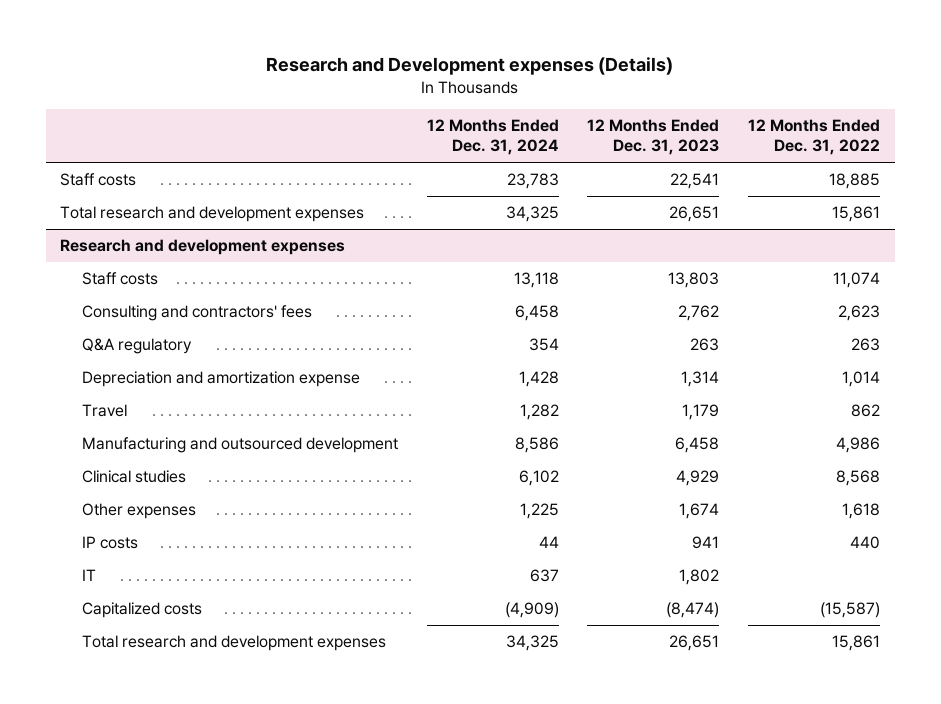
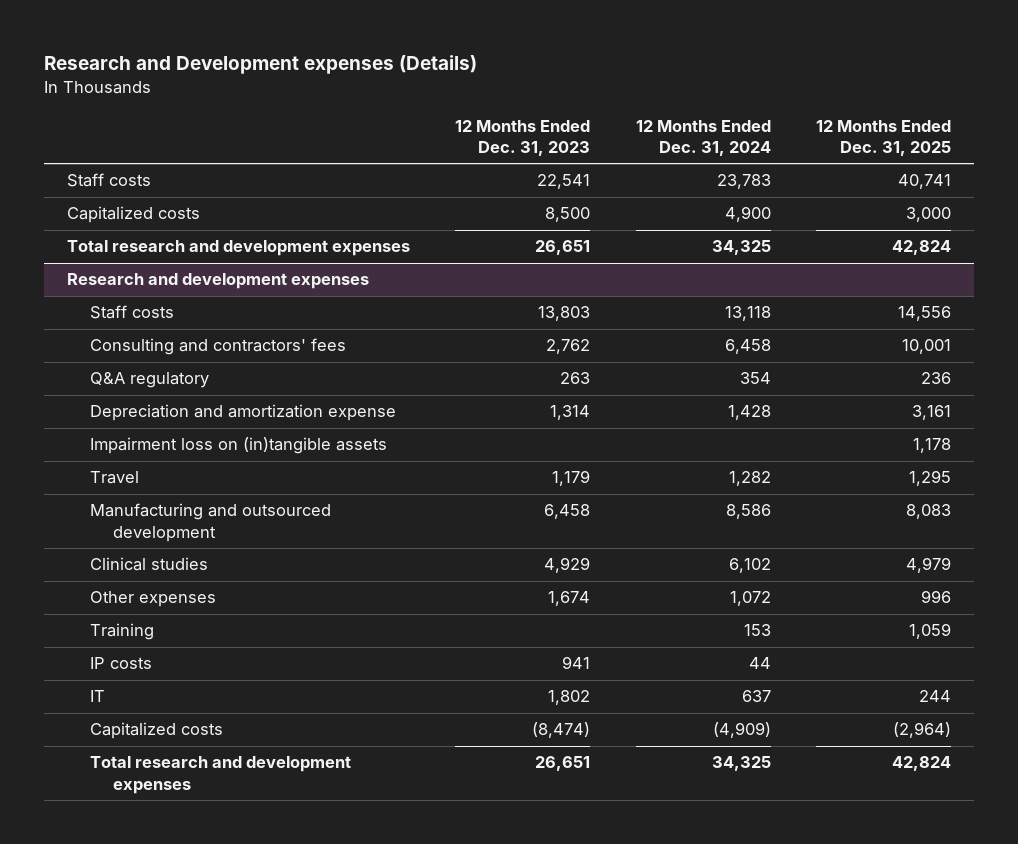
[748,118,881,156] 12 Months Ended Dec. 31, 2022 -> none
none -> [816,119,952,157] 12 Months Ended Dec. 31, 2025
none -> [66,206,200,224] Capitalized costs
none -> [89,437,387,455] Impairment loss on (in)tangible assets
[519,503,559,520] 1,225 -> [729,591,771,607] 1,072
none -> [89,623,154,641] Training

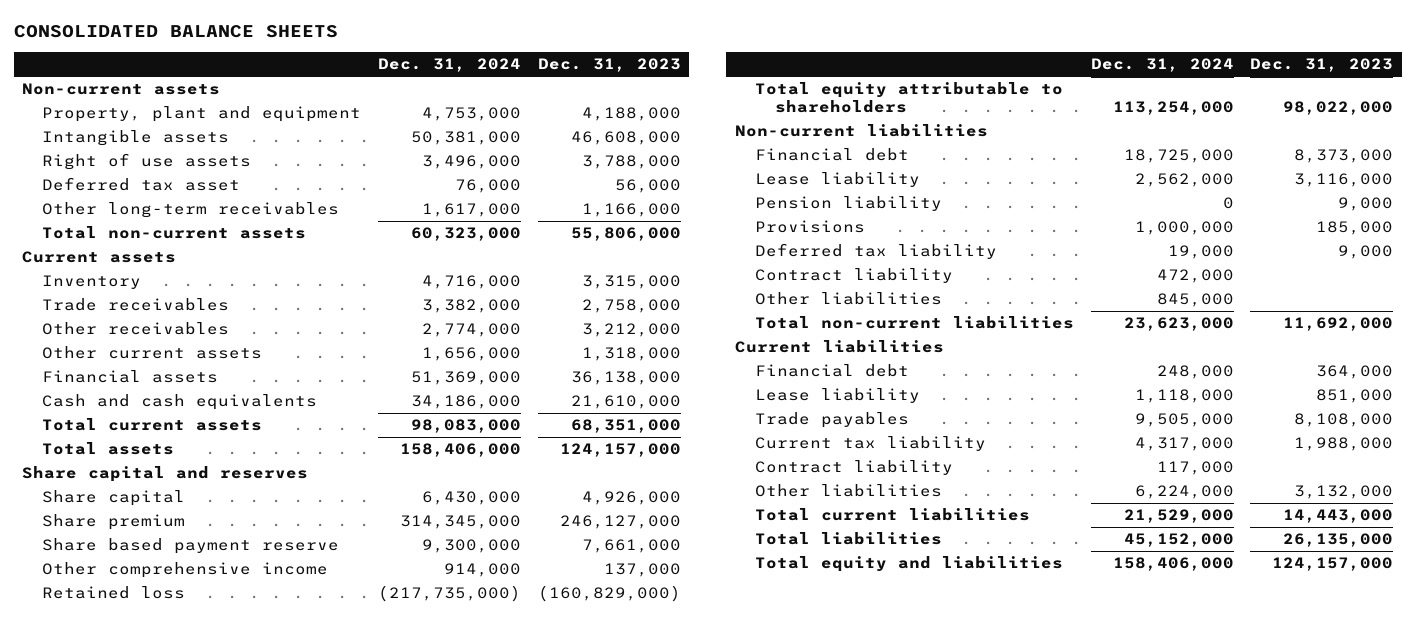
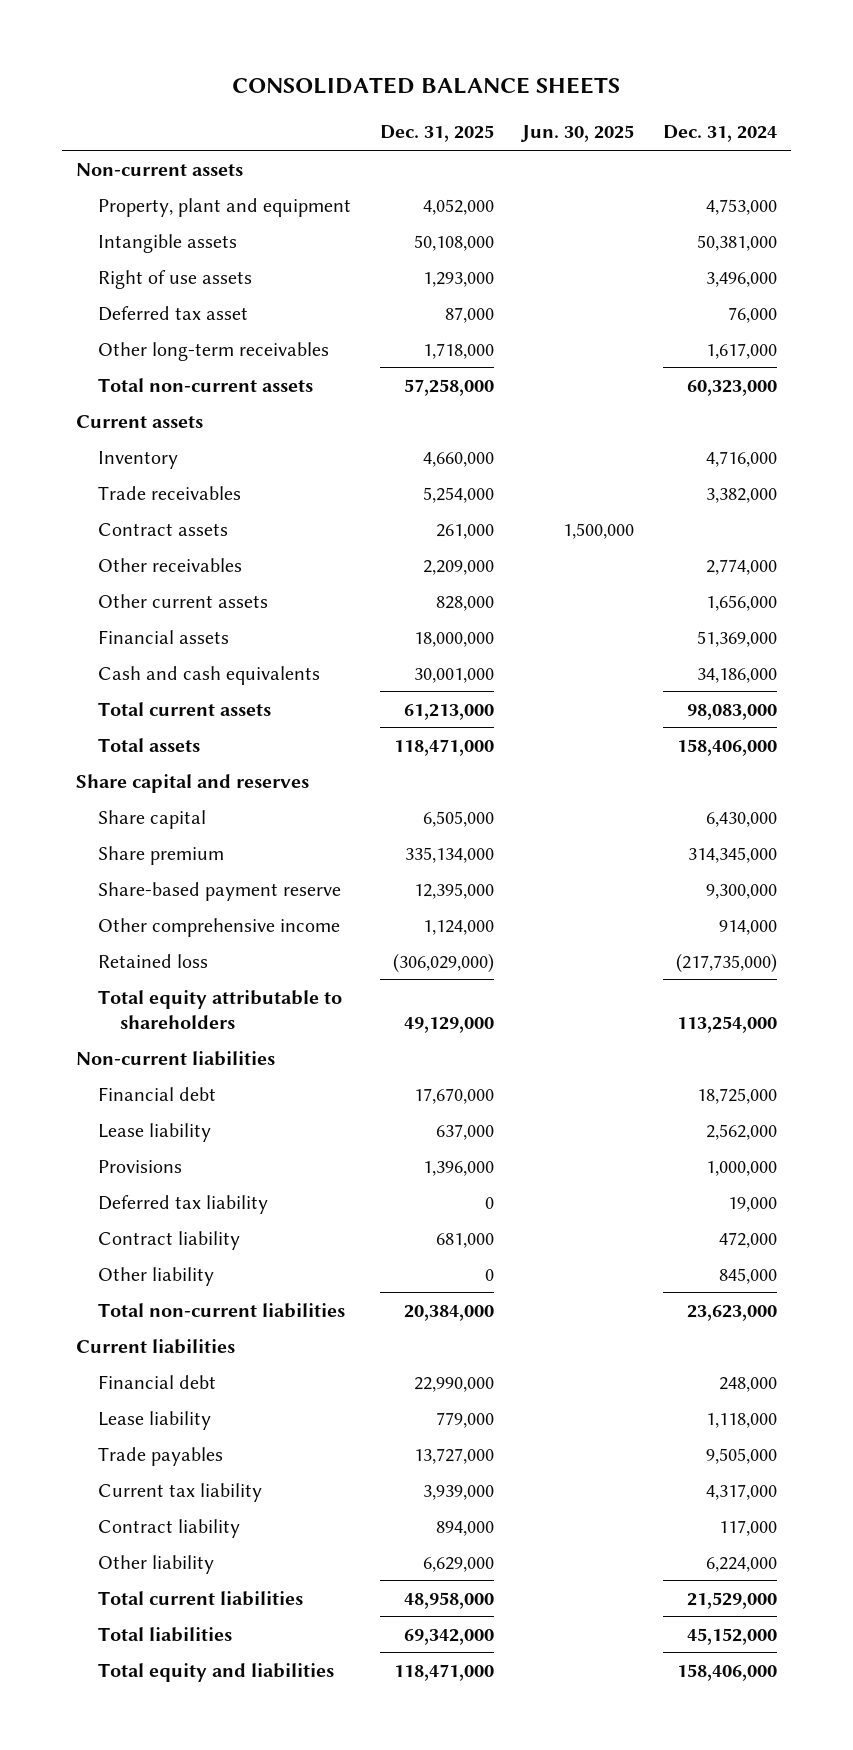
[537,58,681,73] Dec. 31, 2023 -> none
none -> [379,125,494,143] Dec. 31, 2025
none -> [520,125,635,143] Jun. 30, 2025
none -> [98,522,229,536] Contract assets
[42,538,340,555] Share based payment reserve -> [98,881,342,901] Share-based payment reserve
[755,196,943,212] Pension liability -> none
[755,292,943,306] Other liabilities -> [98,1266,215,1286] Other liability
[755,484,943,498] Other liabilities -> [98,1554,215,1574] Other liability

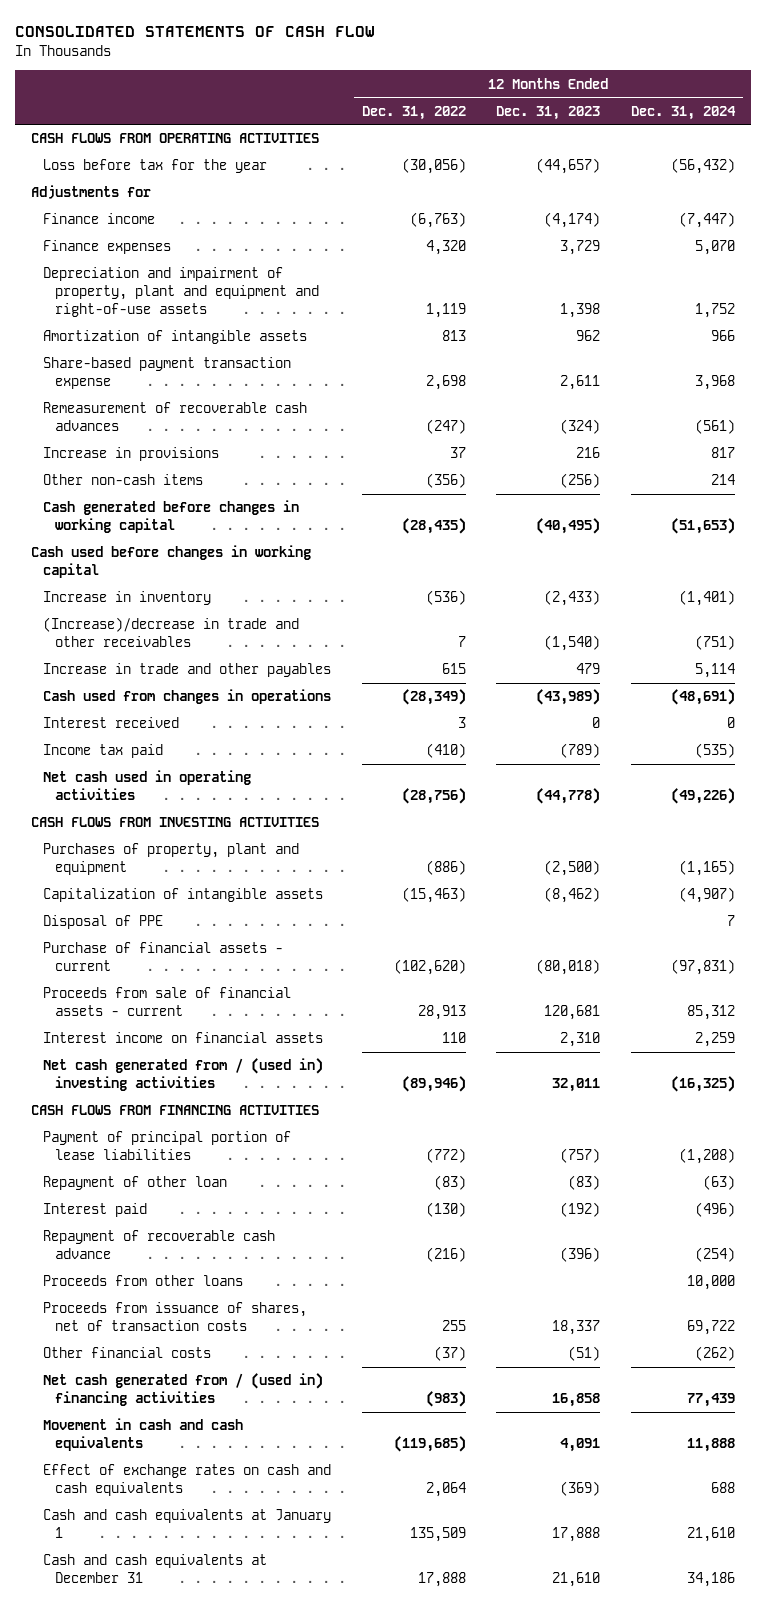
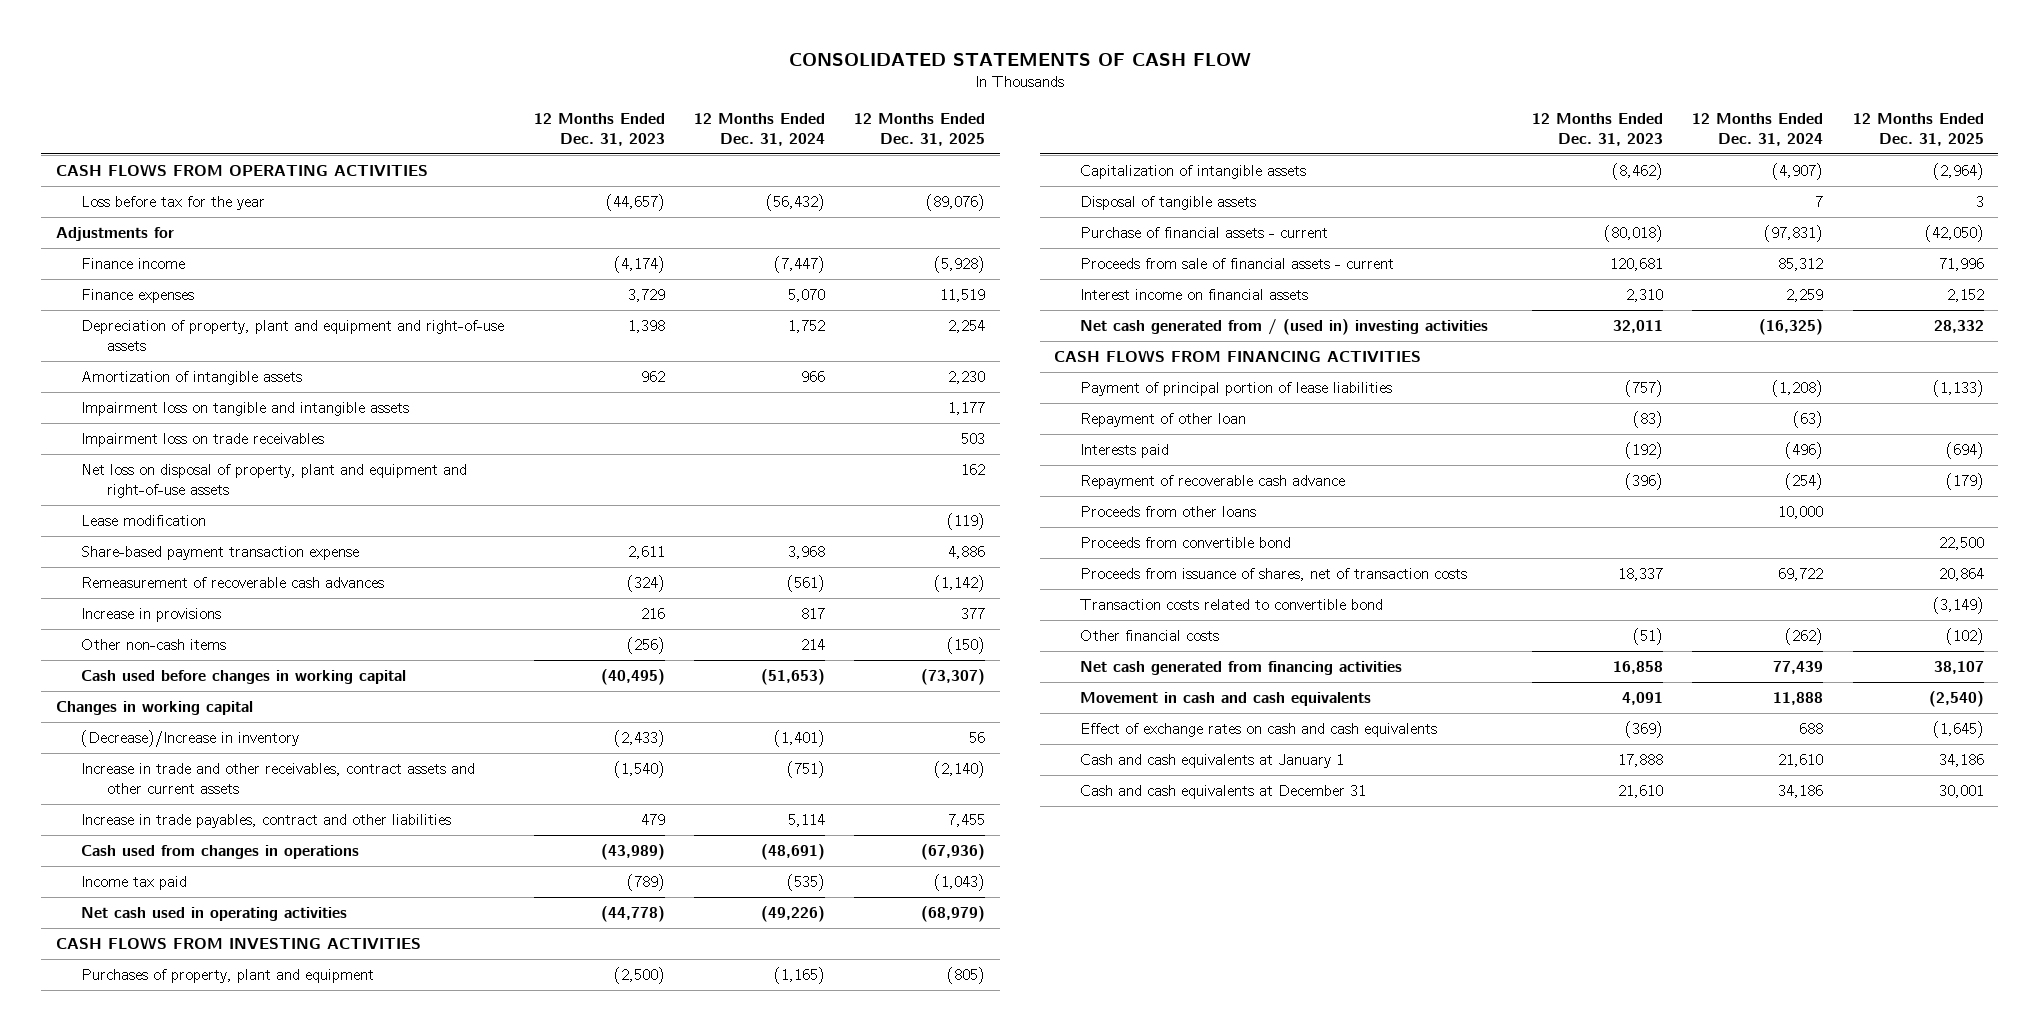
[361,105,466,120] Dec. 31, 2022 -> none
none -> [854,112,986,146] 12 Months Ended Dec. 31, 2025
[42,267,319,318] Depreciation and impairment of property, plant and equipment and right-of-use assets -> [81,319,505,351] Depreciation of property, plant and equipment and right-of-use assets
none -> [81,401,410,416] Impairment loss on tangible and intangible assets
none -> [81,432,325,447] Impairment loss on trade receivables
none -> [81,463,468,498] Net loss on disposal of property, plant and equipment and right-of-use assets
none -> [81,514,207,526] Lease modification
[42,500,299,534] Cash generated before changes in working capital -> [81,669,407,684] Cash used before changes in working capital
[30,545,311,579] Cash used before changes in working capital -> [55,700,253,715] Changes in working capital
[42,591,211,606] Increase in inventory -> [81,729,300,747] (Decrease)/Increase in inventory
[42,617,299,648] (Increase)/decrease in trade and other receivables -> [81,762,476,794] Increase in trade and other receivables, contract assets and other current assets
[42,663,331,678] Increase in trade and other payables -> [81,813,452,828] Increase in trade payables, contract and other liabilities
[42,717,179,729] Interest received -> none
[42,915,163,930] Disposal of PPE -> [1079,195,1256,210] Disposal of tangible assets
[42,1203,147,1218] Interest paid -> [1079,443,1169,458] Interests paid
none -> [1079,536,1291,548] Proceeds from convertible bond
none -> [1079,598,1383,610] Transaction costs related to convertible bond
[42,1373,323,1407] Net cash generated from / (used in) financing activities -> [1079,660,1402,675] Net cash generated from financing activities

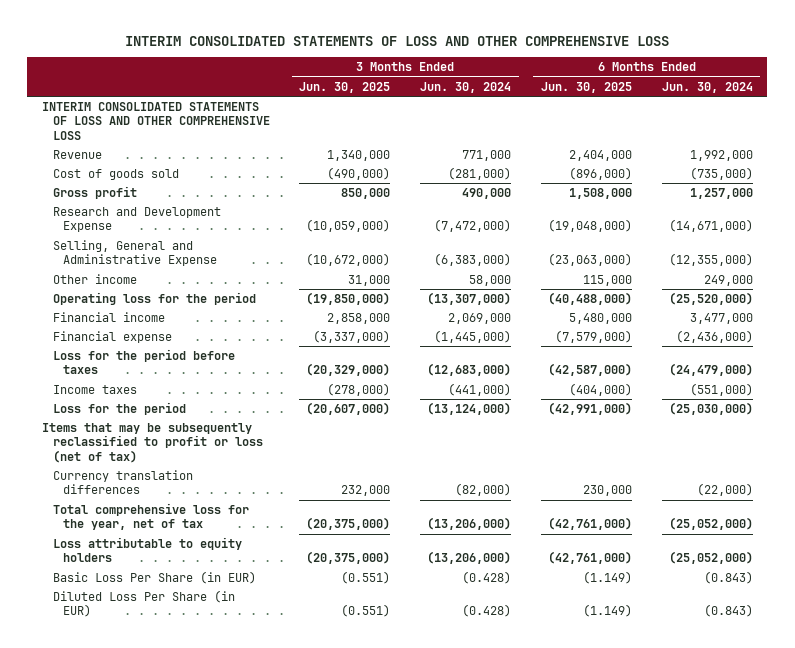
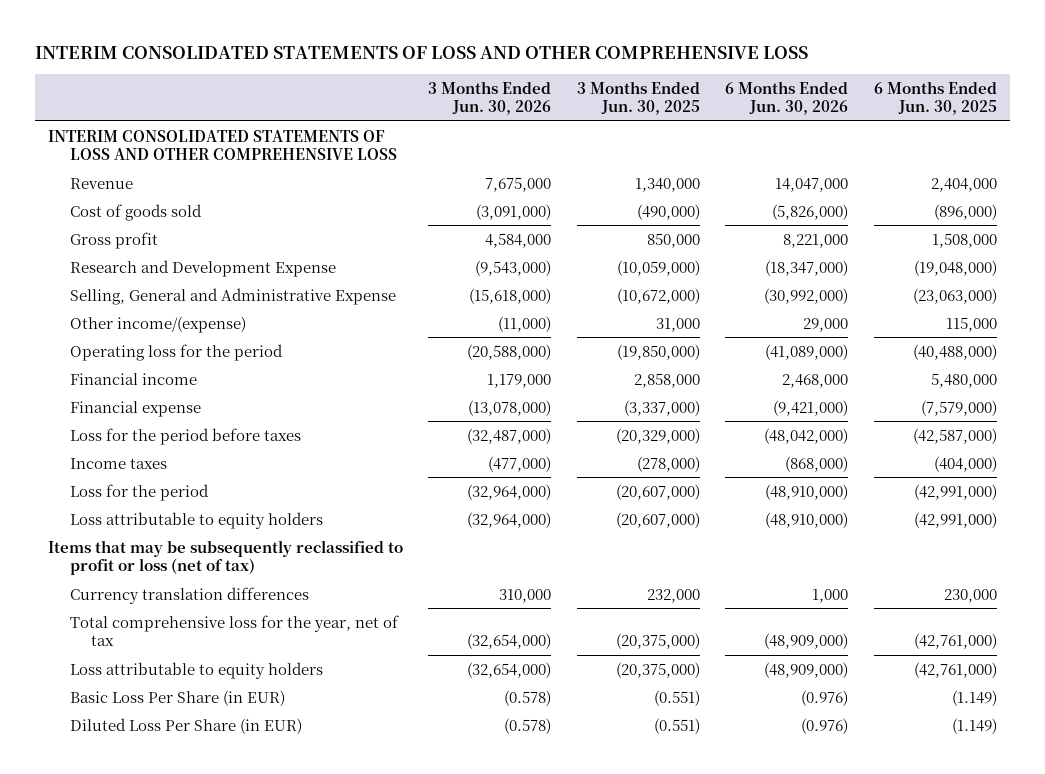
[420,81,512,93] Jun. 30, 2024 -> none
[661,81,753,93] Jun. 30, 2024 -> none
none -> [428,80,552,115] 3 Months Ended Jun. 30, 2026
none -> [725,80,849,115] 6 Months Ended Jun. 30, 2026
[52,273,137,284] Other income -> [69,315,246,333] Other income/(expense)
none -> [69,511,323,529] Loss attributable to equity holders

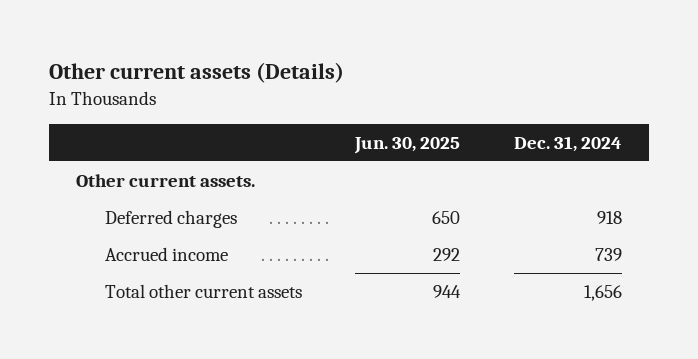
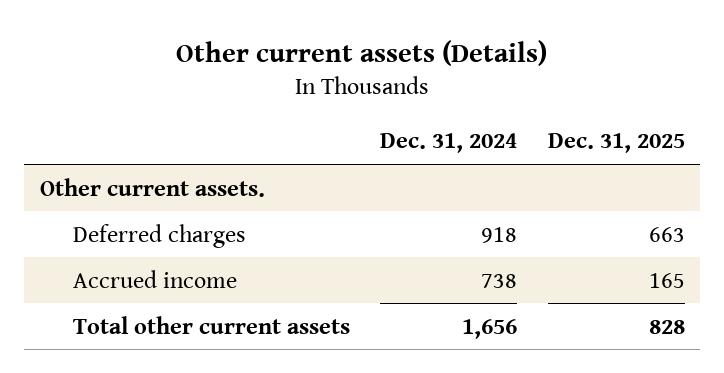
[354,136,461,154] Jun. 30, 2025 -> none
none -> [547,133,685,154] Dec. 31, 2025
[595,247,623,261] 739 -> [481,273,518,288] 738

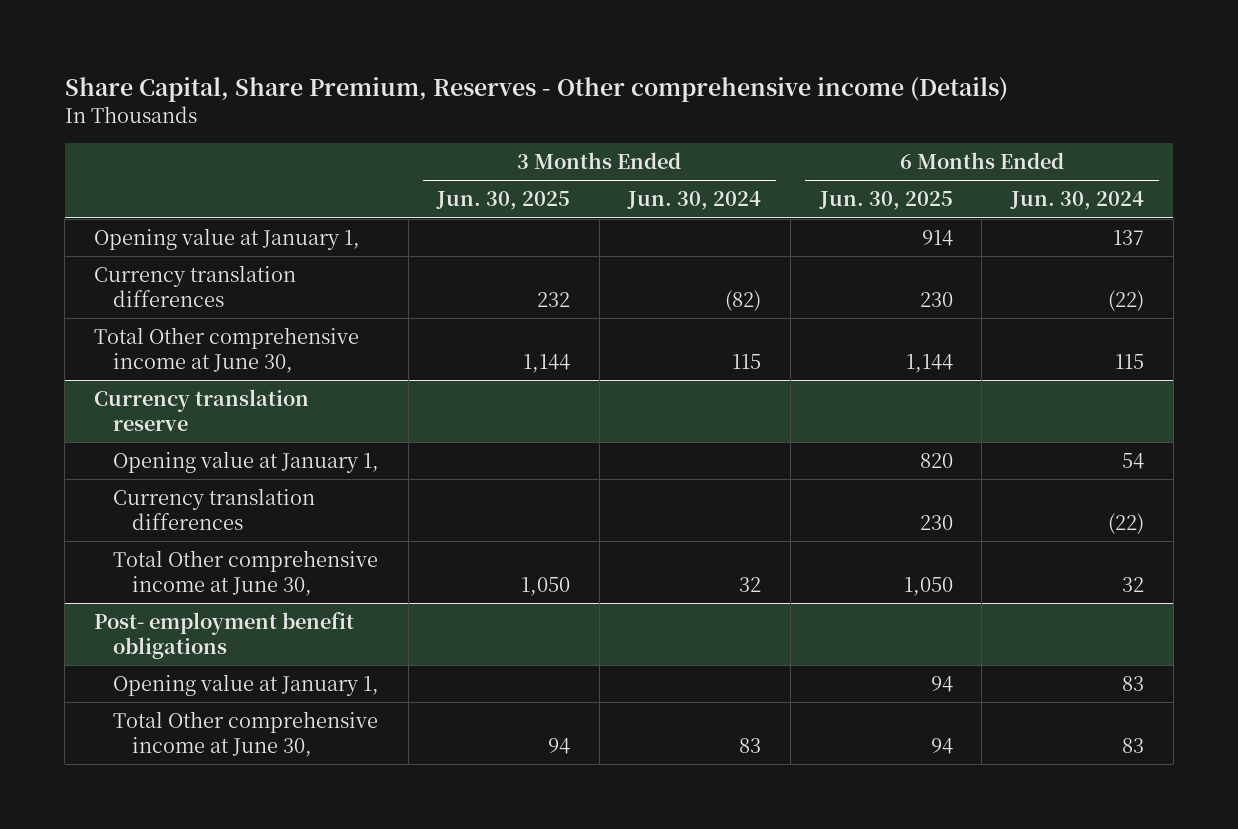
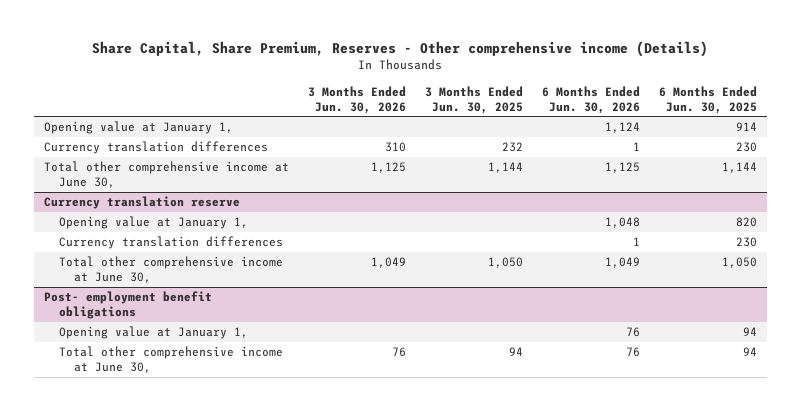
[627,191,762,211] Jun. 30, 2024 -> none
[1010,191,1145,211] Jun. 30, 2024 -> none
none -> [307,85,406,114] 3 Months Ended Jun. 30, 2026
none -> [542,85,641,114] 6 Months Ended Jun. 30, 2026
[94,326,360,373] Total Other comprehensive income at June 30, -> [43,161,289,189] Total other comprehensive income at June 30,
[112,549,378,596] Total Other comprehensive income at June 30, -> [59,256,284,284] Total other comprehensive income at June 30,
[112,710,378,757] Total Other comprehensive income at June 30, -> [59,346,284,374] Total other comprehensive income at June 30,

